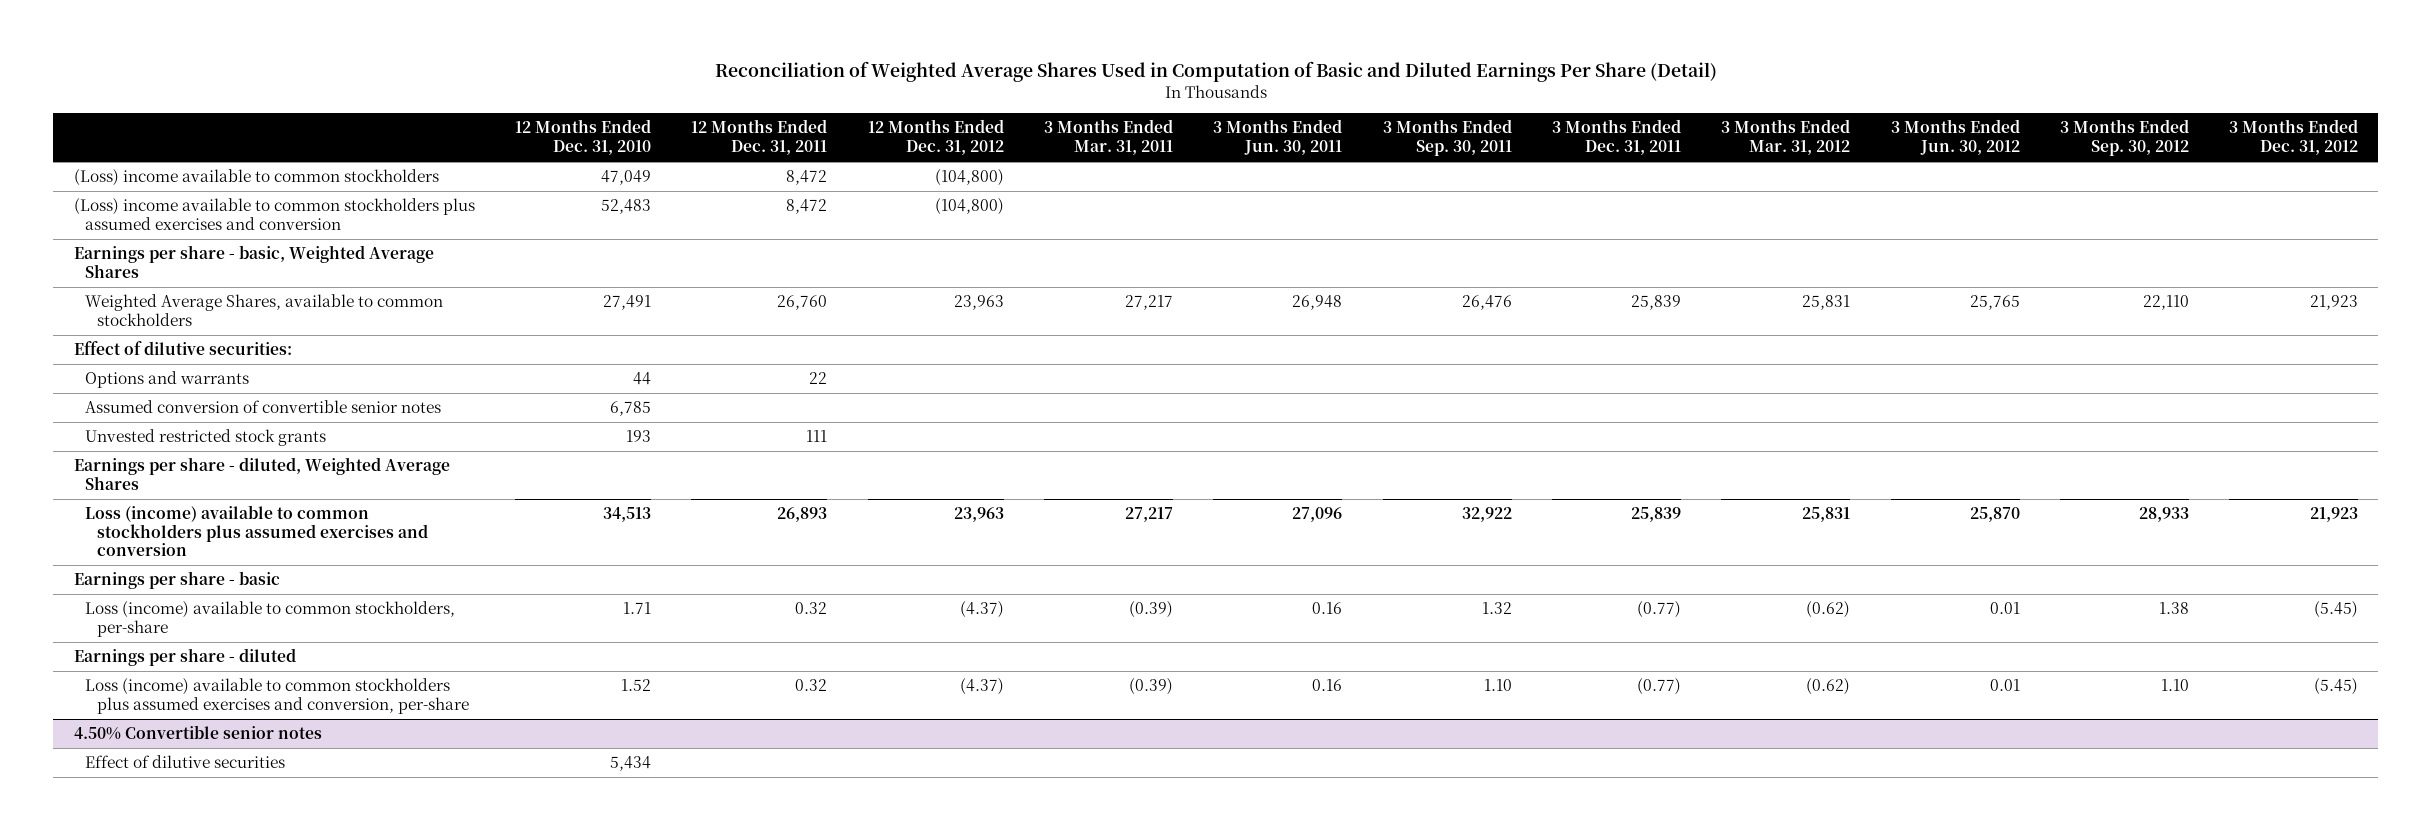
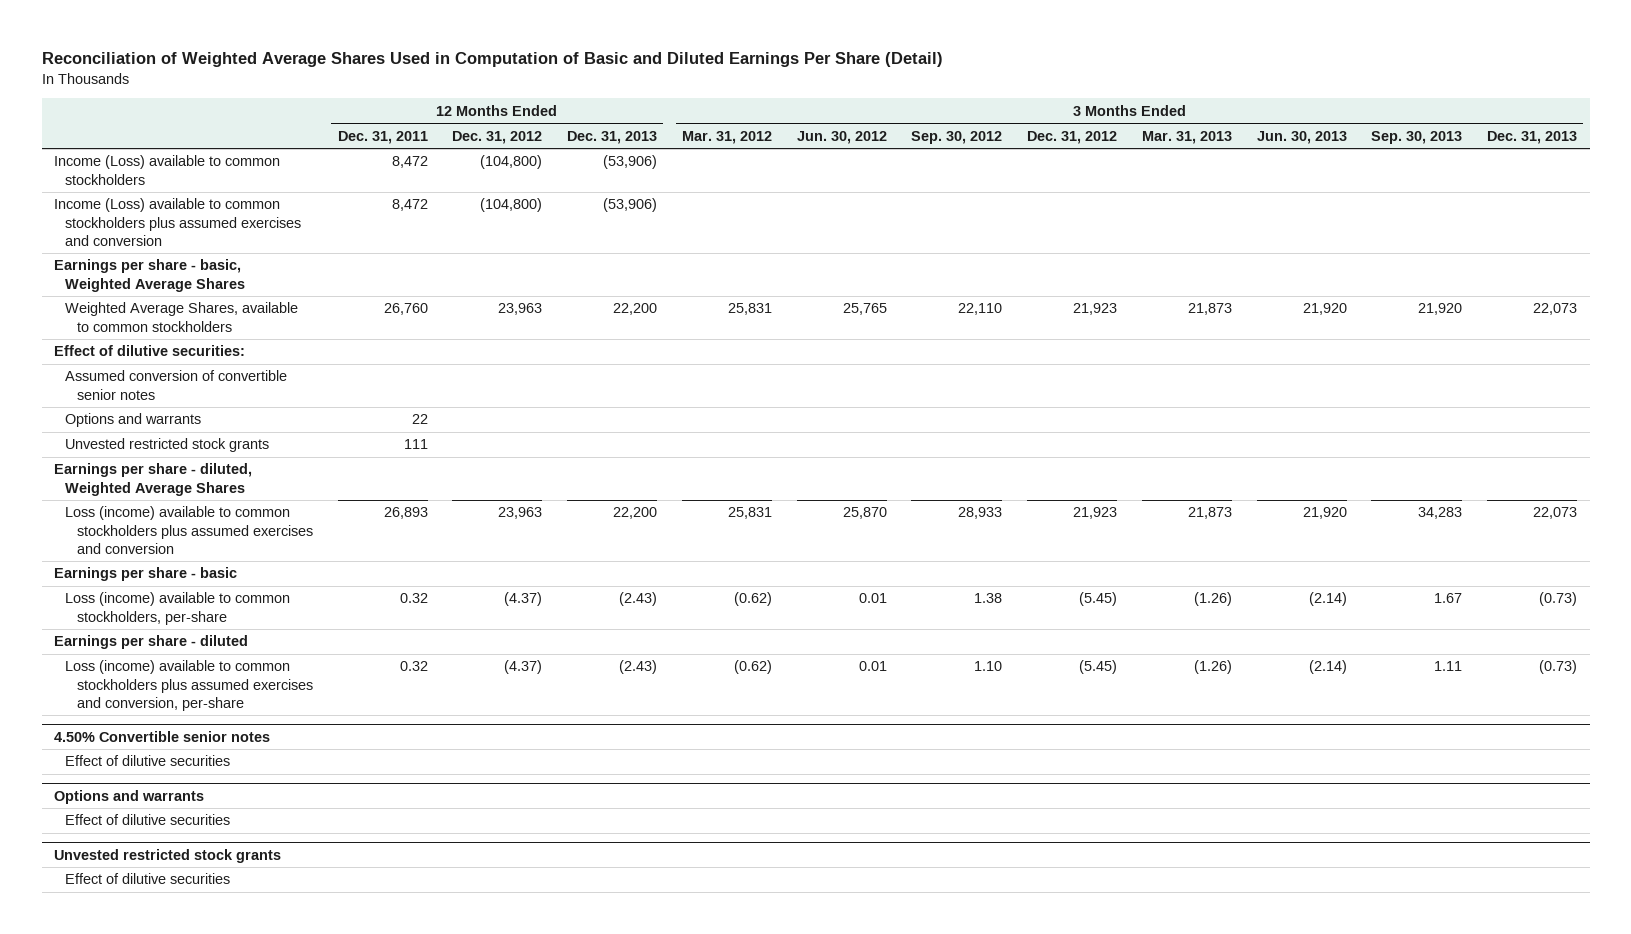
[514,119,651,156] 12 Months Ended Dec. 31, 2010 -> none
[1043,119,1173,156] 3 Months Ended Mar. 31, 2011 -> none
[1213,119,1343,156] 3 Months Ended Jun. 30, 2011 -> none
[1382,119,1512,157] 3 Months Ended Sep. 30, 2011 -> none
[1551,119,1681,156] 3 Months Ended Dec. 31, 2011 -> none
none -> [567,130,658,144] Dec. 31, 2013
none -> [1141,130,1232,144] Mar. 31, 2013
none -> [1256,130,1347,144] Jun. 30, 2013
none -> [1371,130,1463,144] Sep. 30, 2013
none -> [1487,130,1578,144] Dec. 31, 2013
[73,169,439,187] (Loss) income available to common stockholders -> [54,155,281,185] Income (Loss) available to common stockholders
[73,198,475,230] (Loss) income available to common stockholders plus assumed exercises and conversion -> [54,198,302,246] Income (Loss) available to common stockholders plus assumed exercises and conversion
[85,371,250,389] Options and warrants -> [65,413,202,428] Options and warrants
none -> [54,789,205,804] Options and warrants
none -> [65,814,231,826] Effect of dilutive securities
none -> [54,848,282,863] Unvested restricted stock grants
none -> [65,873,231,885] Effect of dilutive securities

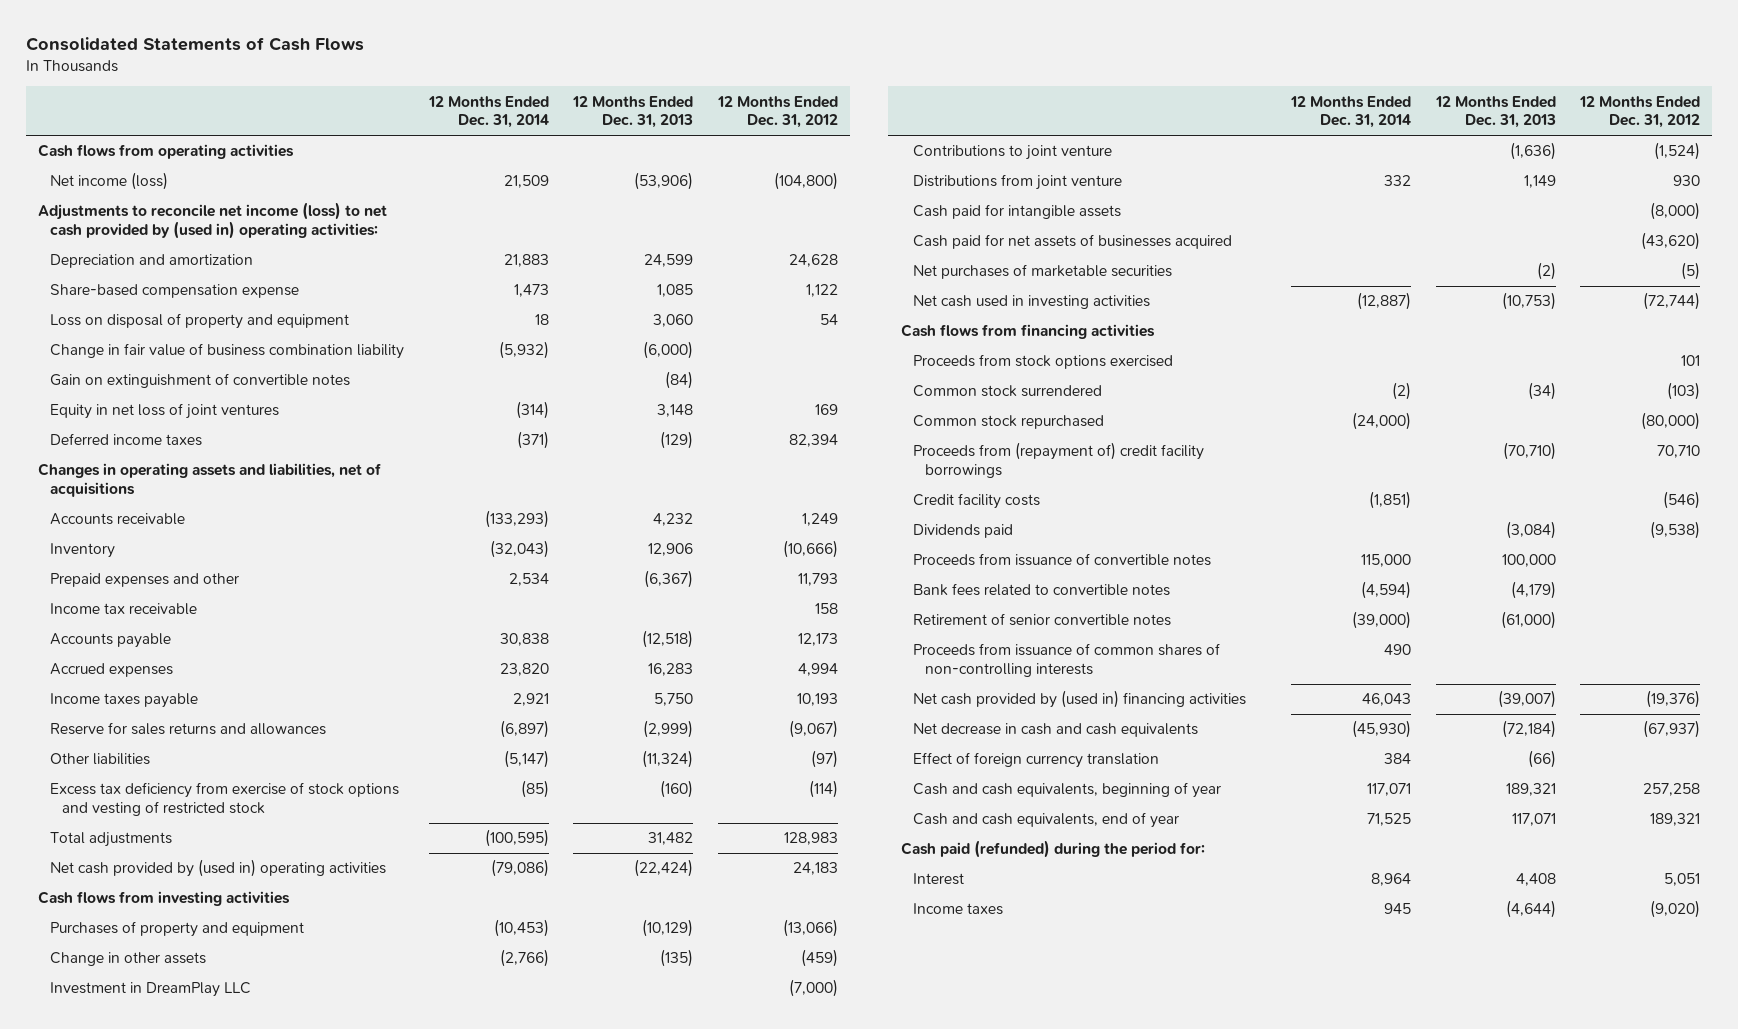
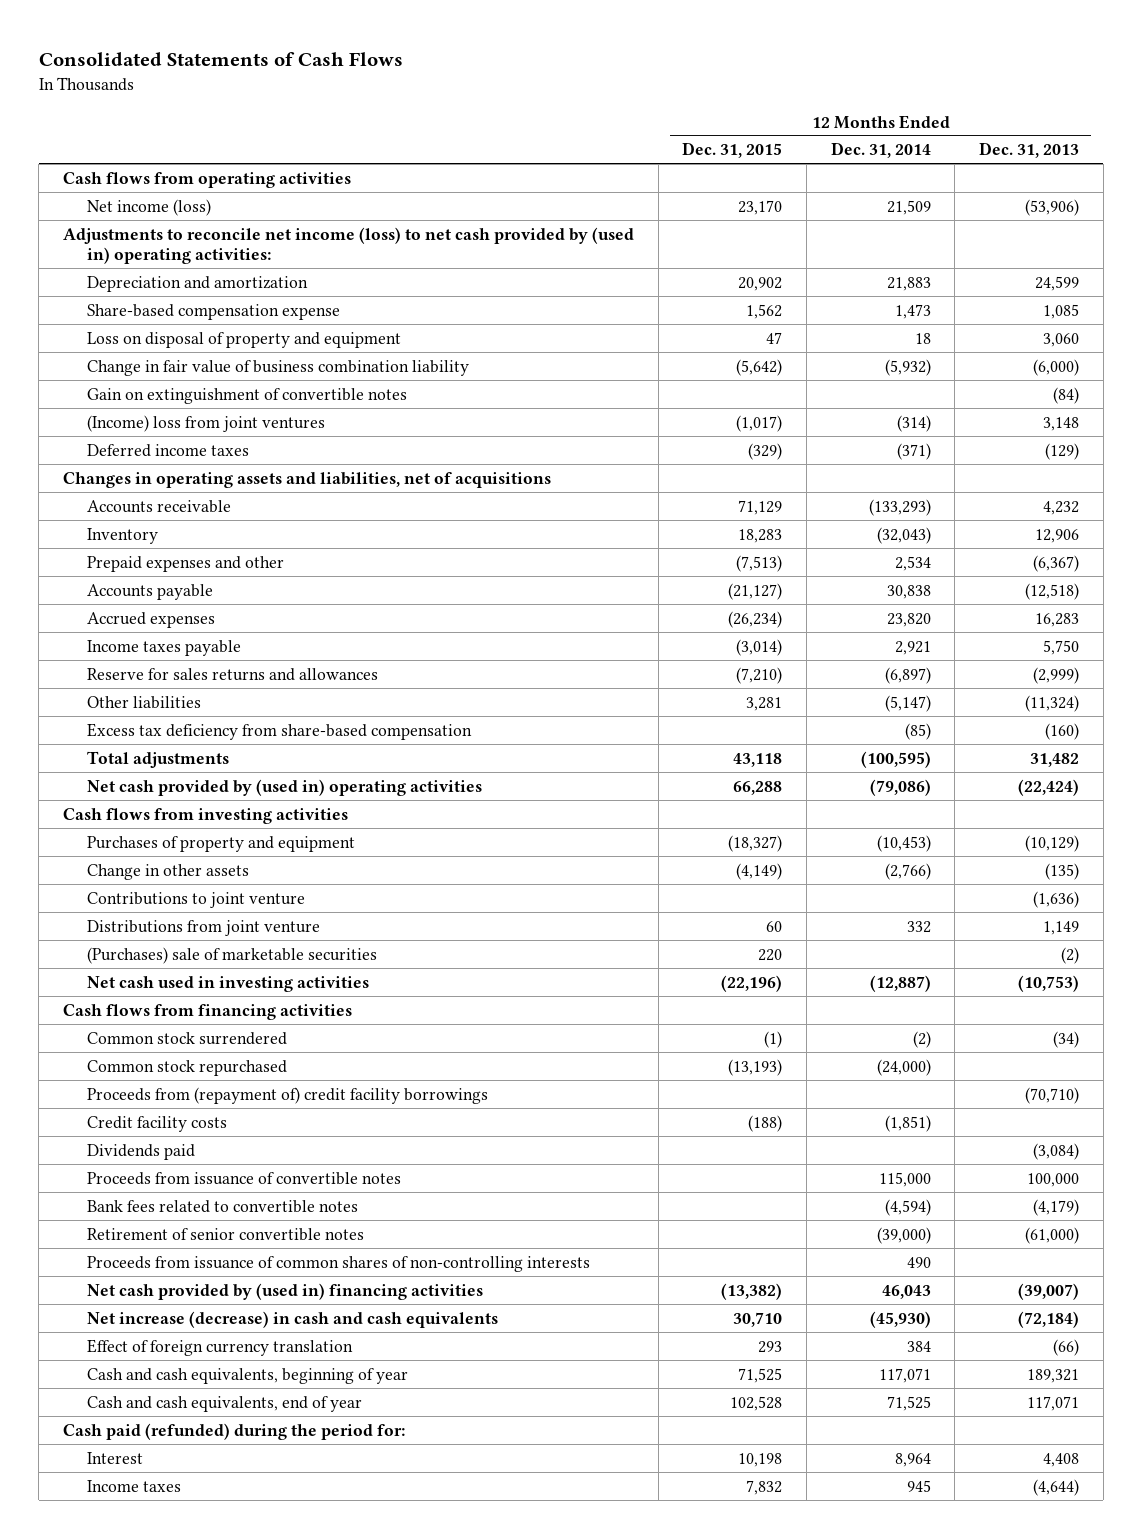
[716,95,838,129] 12 Months Ended Dec. 31, 2012 -> none
none -> [682,142,783,159] Dec. 31, 2015
[50,403,280,420] Equity in net loss of joint ventures -> [87,414,326,432] (Income) loss from joint ventures
[50,603,198,616] Income tax receivable -> none
[50,782,400,817] Excess tax deficiency from exercise of stock options and vesting of restricted stock -> [87,722,473,740] Excess tax deficiency from share-based compensation
[50,982,252,998] Investment in DreamPlay LLC -> none
[912,204,1121,220] Cash paid for intangible assets -> none
[912,234,1232,250] Cash paid for net assets of businesses acquired -> none
[912,264,1172,280] Net purchases of marketable securities -> [87,946,378,964] (Purchases) sale of marketable securities
[912,354,1173,370] Proceeds from stock options exercised -> none
[912,723,1198,738] Net decrease in cash and cash equivalents -> [87,1310,499,1328] Net increase (decrease) in cash and cash equivalents

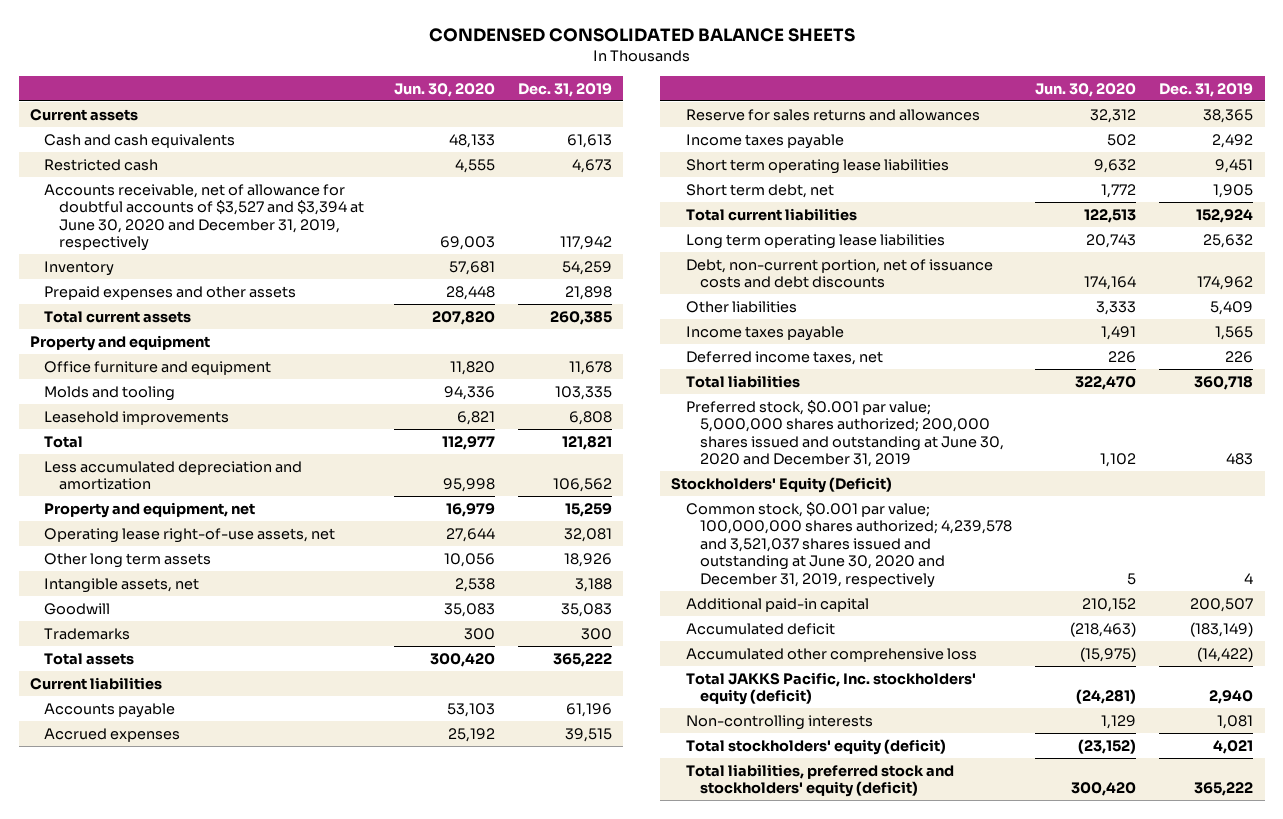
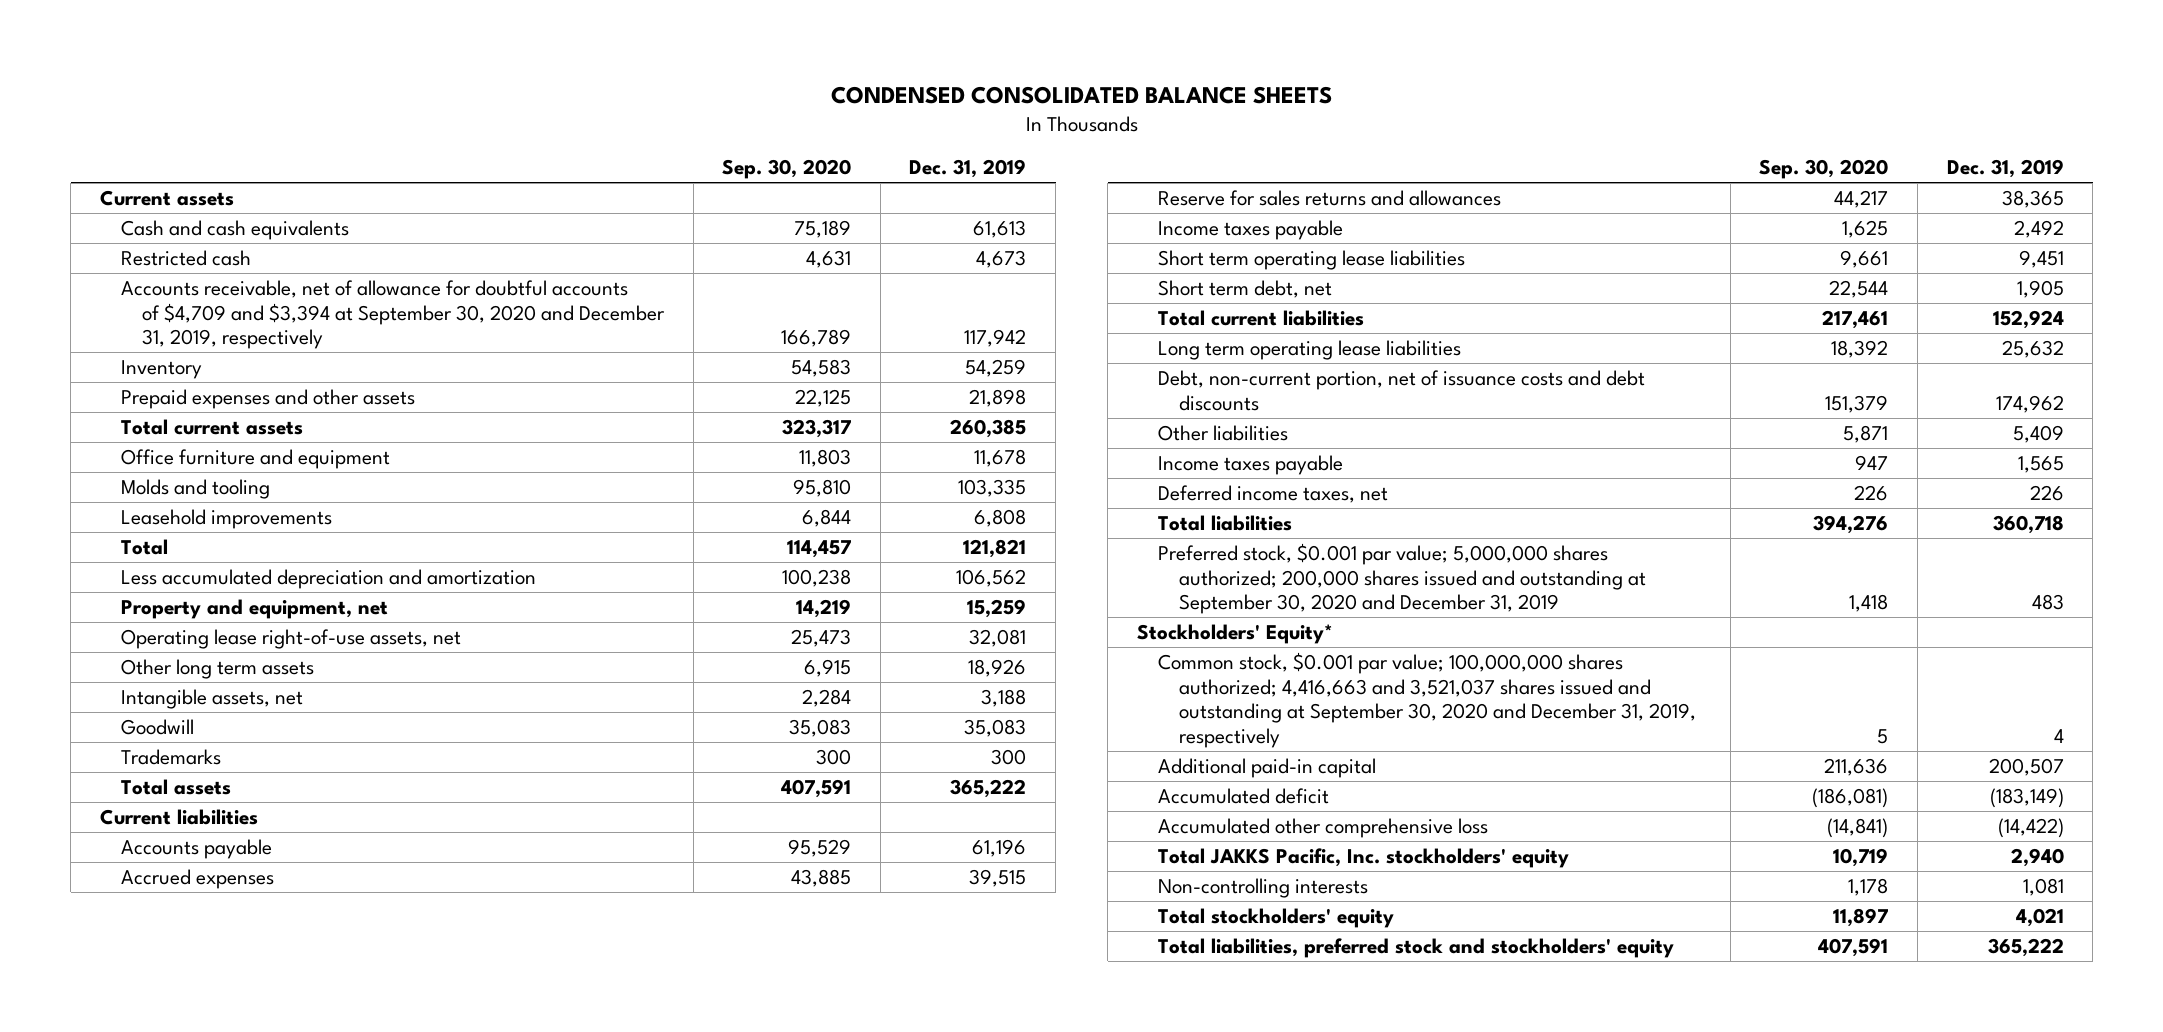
[393,82,495,97] Jun. 30, 2020 -> none
none -> [722,158,852,179] Sep. 30, 2020
[44,183,364,252] Accounts receivable, net of allowance for doubtful accounts of $3,527 and $3,394 at June 30, 2020 and December 31, 2019, respectively -> [120,280,666,350] Accounts receivable, net of allowance for doubtful accounts of $4,709 and $3,394 at September 30, 2020 and December 31, 2019, respectively
[30,334,211,351] Property and equipment -> none
[685,399,1005,468] Preferred stock, $0.001 par value; 5,000,000 shares authorized; 200,000 shares issued and outstanding at June 30, 2020 and December 31, 2019 -> [1157,543,1647,615] Preferred stock, $0.001 par value; 5,000,000 shares authorized; 200,000 shares issued and outstanding at September 30, 2020 and December 31, 2019
[671,476,893,493] Stockholders' Equity (Deficit) -> [1136,624,1333,645] Stockholders' Equity*
[685,501,1013,588] Common stock, $0.001 par value; 100,000,000 shares authorized; 4,239,578 and 3,521,037 shares issued and outstanding at June 30, 2020 and December 31, 2019, respectively -> [1157,652,1697,748] Common stock, $0.001 par value; 100,000,000 shares authorized; 4,416,663 and 3,521,037 shares issued and outstanding at September 30, 2020 and December 31, 2019, respectively
[685,671,976,706] Total JAKKS Pacific, Inc. stockholders' equity (deficit) -> [1157,848,1569,869] Total JAKKS Pacific, Inc. stockholders' equity
[685,738,946,755] Total stockholders' equity (deficit) -> [1157,908,1394,929] Total stockholders' equity
[685,763,954,798] Total liabilities, preferred stock and stockholders' equity (deficit) -> [1157,938,1674,959] Total liabilities, preferred stock and stockholders' equity

